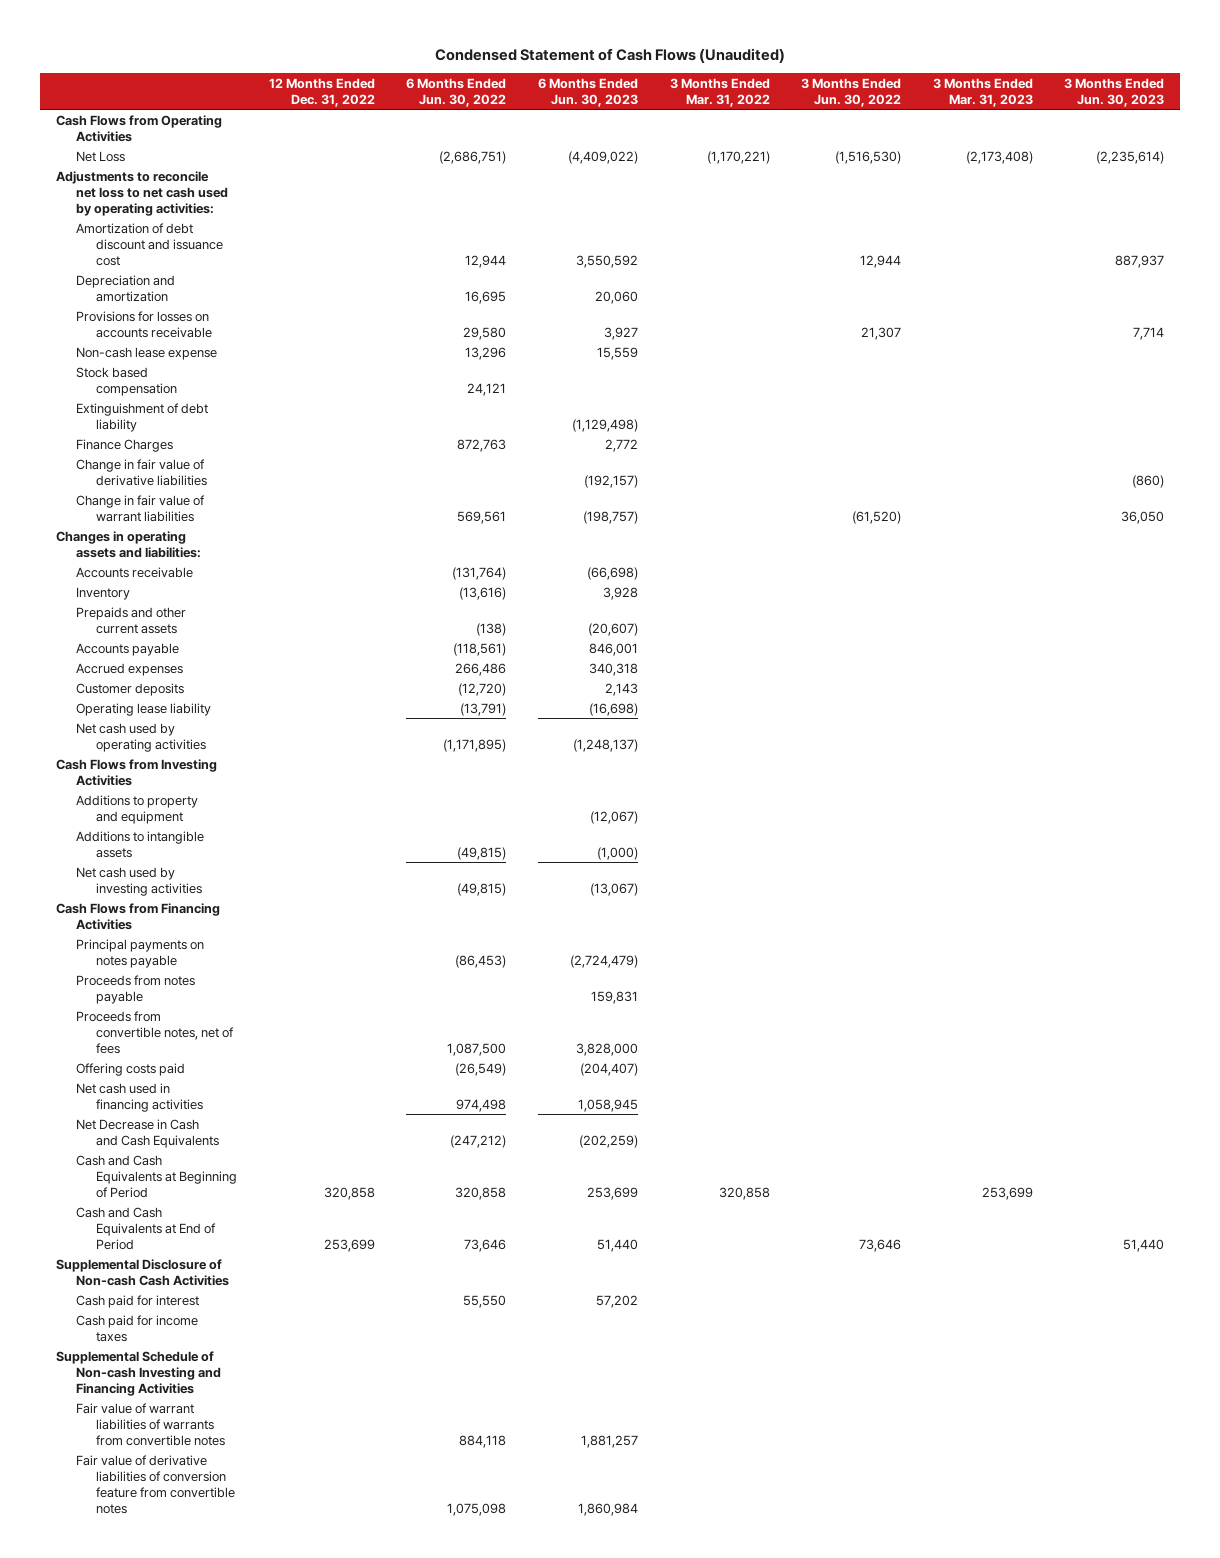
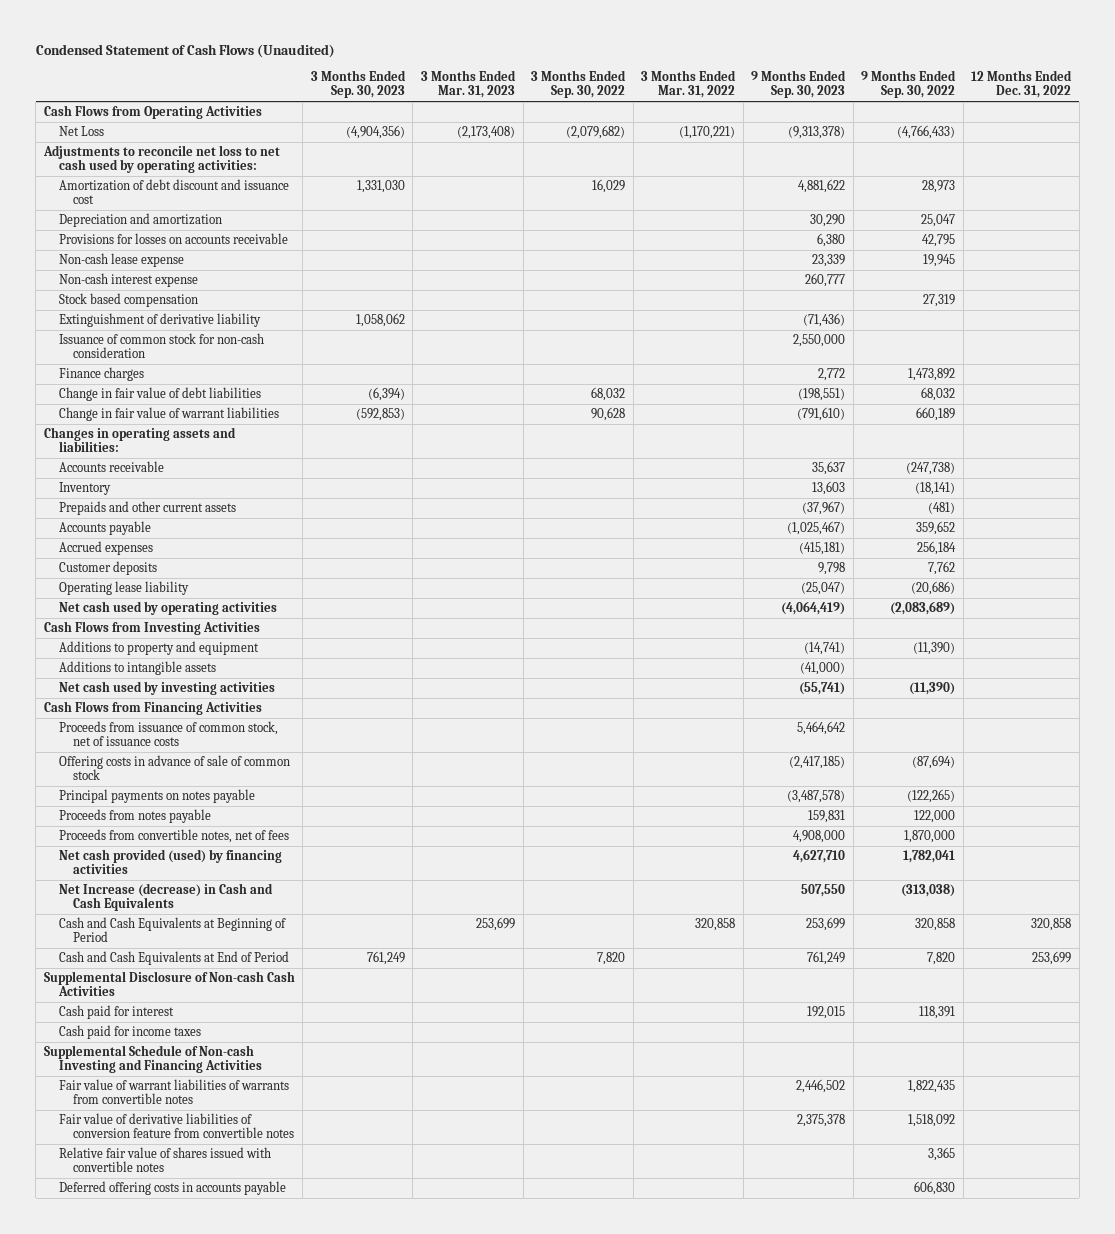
[406,78,507,108] 6 Months Ended Jun. 30, 2022 -> none
[537,78,638,108] 6 Months Ended Jun. 30, 2023 -> none
[801,78,902,108] 3 Months Ended Jun. 30, 2022 -> none
[1064,78,1165,108] 3 Months Ended Jun. 30, 2023 -> none
none -> [310,70,406,99] 3 Months Ended Sep. 30, 2023
none -> [531,70,627,99] 3 Months Ended Sep. 30, 2022
none -> [751,70,847,99] 9 Months Ended Sep. 30, 2023
none -> [861,70,957,99] 9 Months Ended Sep. 30, 2022
none -> [58,273,198,288] Non-cash interest expense
[76,402,209,432] Extinguishment of debt liability -> [58,313,261,328] Extinguishment of derivative liability
none -> [58,333,264,359] Issuance of common stock for non-cash consideration
[76,438,174,452] Finance Charges -> [58,367,144,382] Finance charges
[76,458,208,486] Change in fair value of derivative liabilities -> [58,387,261,402] Change in fair value of debt liabilities
none -> [58,721,278,747] Proceeds from issuance of common stock, net of issuance costs
none -> [58,755,290,781] Offering costs in advance of sale of common stock
[76,1062,186,1076] Offering costs paid -> none
[76,1082,204,1112] Net cash used in financing activities -> [58,849,282,875] Net cash provided (used) by financing activities
[76,1118,220,1148] Net Decrease in Cash and Cash Equivalents -> [58,883,273,912] Net Increase (decrease) in Cash and Cash Equivalents
none -> [58,1147,271,1173] Relative fair value of shares issued with convertible notes
none -> [58,1181,286,1196] Deferred offering costs in accounts payable

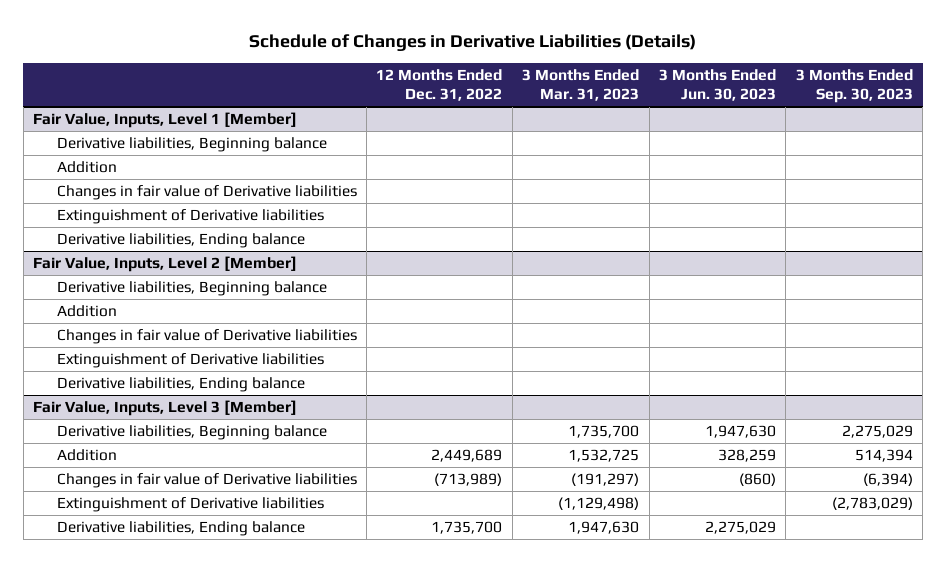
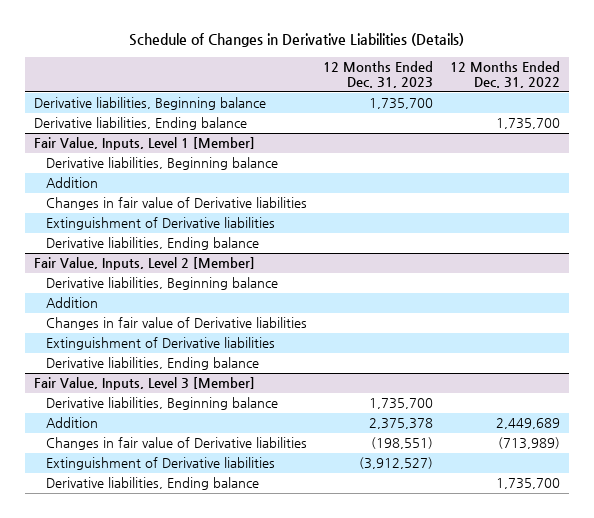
[522,69,640,101] 3 Months Ended Mar. 31, 2023 -> none
[658,69,776,101] 3 Months Ended Jun. 30, 2023 -> none
[795,69,913,103] 3 Months Ended Sep. 30, 2023 -> none
none -> [323,61,434,89] 12 Months Ended Dec. 31, 2023
none -> [33,97,266,111] Derivative liabilities, Beginning balance
none -> [33,117,247,131] Derivative liabilities, Ending balance

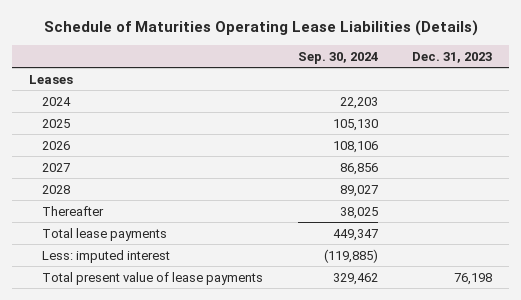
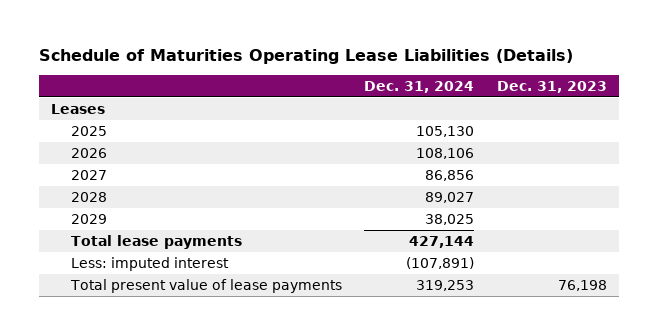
[297,51,378,64] Sep. 30, 2024 -> none
none -> [364,80,475,93] Dec. 31, 2024
[42,96,72,106] 2024 -> none
[42,205,105,216] Thereafter -> [70,214,107,225] 2029

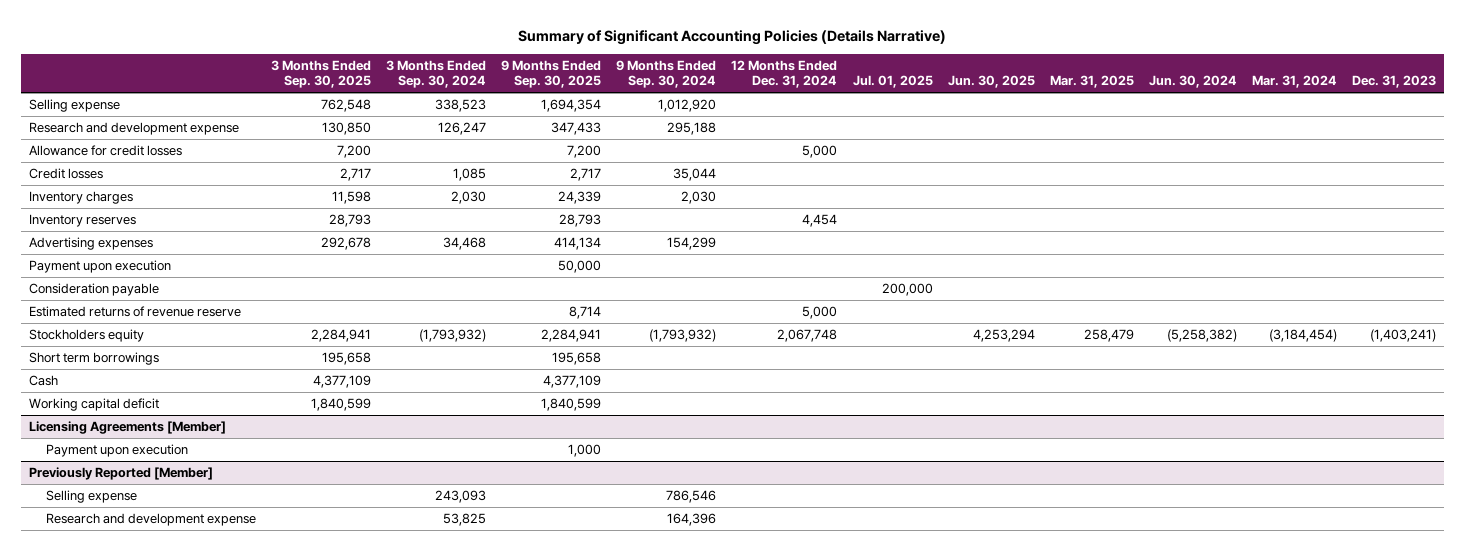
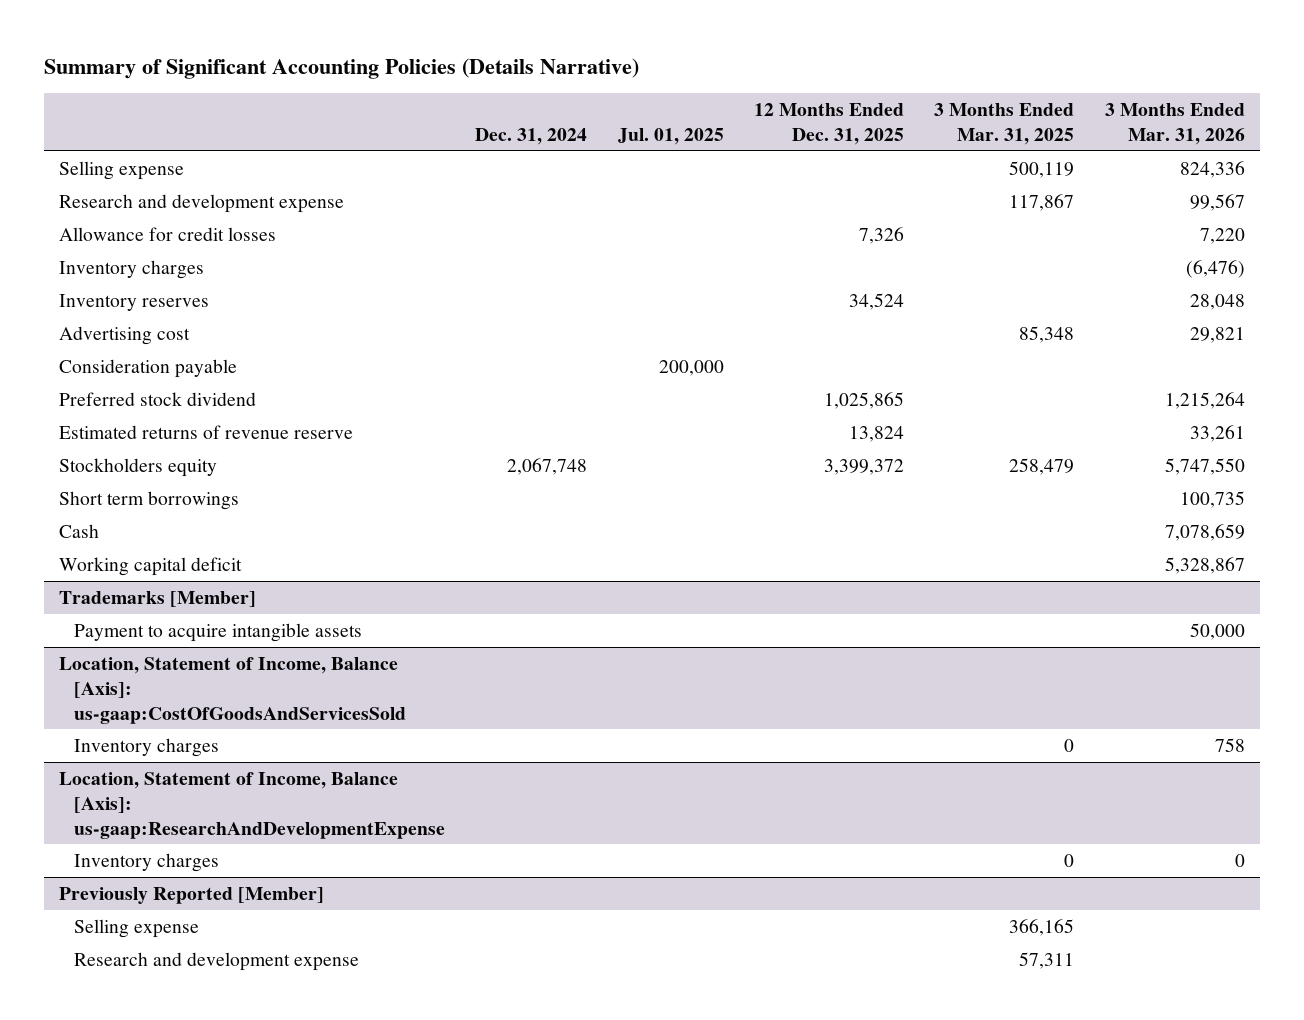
[271,59,372,88] 3 Months Ended Sep. 30, 2025 -> none
[386,59,487,88] 3 Months Ended Sep. 30, 2024 -> none
[501,59,602,88] 9 Months Ended Sep. 30, 2025 -> none
[616,59,717,88] 9 Months Ended Sep. 30, 2024 -> none
[731,59,838,88] 12 Months Ended Dec. 31, 2024 -> none
[947,74,1035,88] Jun. 30, 2025 -> none
[1049,74,1134,88] Mar. 31, 2025 -> none
[1148,74,1237,88] Jun. 30, 2024 -> none
[1251,74,1337,88] Mar. 31, 2024 -> none
[1352,74,1437,88] Dec. 31, 2023 -> none
none -> [475,127,588,145] Dec. 31, 2024
none -> [754,102,905,145] 12 Months Ended Dec. 31, 2025
none -> [934,102,1075,145] 3 Months Ended Mar. 31, 2025
none -> [1104,102,1245,145] 3 Months Ended Mar. 31, 2026
[28,168,103,180] Credit losses -> none
[28,260,171,274] Payment upon execution -> none
[28,237,153,251] Advertising expenses -> [59,325,191,345] Advertising cost
none -> [59,391,257,406] Preferred stock dividend
[28,421,226,435] Licensing Agreements [Member] -> none
[46,444,189,458] Payment upon execution -> none
none -> [59,590,257,607] Trademarks [Member]
none -> [74,622,363,642] Payment to acquire intangible assets
none -> [59,656,407,724] Location, Statement of Income, Balance [Axis]: us-gaap:CostOfGoodsAndServicesSold
none -> [74,737,220,757] Inventory charges
none -> [59,771,446,839] Location, Statement of Income, Balance [Axis]: us-gaap:ResearchAndDevelopmentExpense
none -> [74,852,220,872] Inventory charges

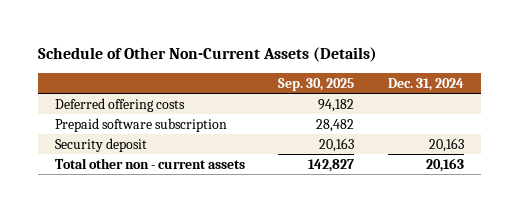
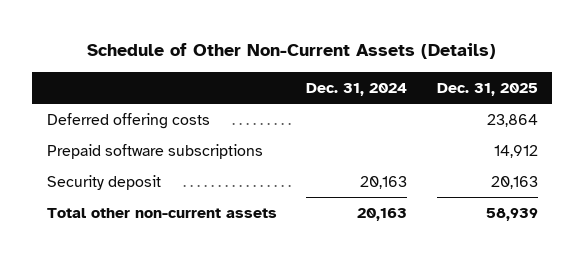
[278,78,355,92] Sep. 30, 2025 -> none
none -> [436,82,538,96] Dec. 31, 2025
[54,117,227,132] Prepaid software subscription -> [46,144,263,160] Prepaid software subscriptions
[54,157,245,169] Total other non - current assets -> [46,208,277,219] Total other non-current assets

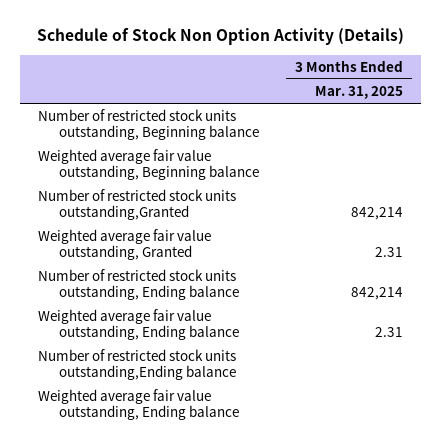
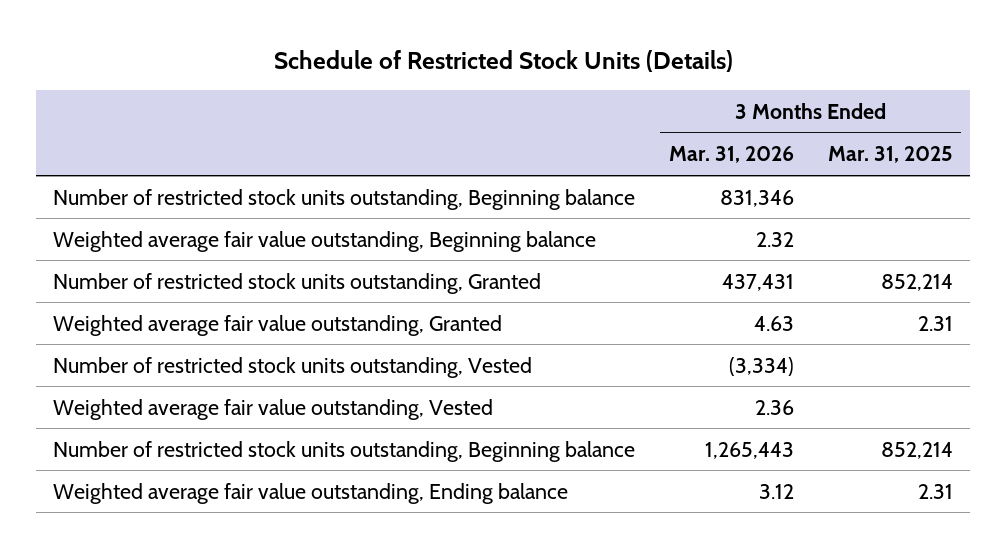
[36,28,404,46] Schedule of Stock Non Option Activity (Details) -> [273,50,733,73] Schedule of Restricted Stock Units (Details)
none -> [668,146,794,164] Mar. 31, 2026
[38,189,237,221] Number of restricted stock units outstanding,Granted -> [52,272,541,294] Number of restricted stock units outstanding, Granted
[350,207,403,221] 842,214 -> [880,273,953,291] 852,214
none -> [52,356,532,378] Number of restricted stock units outstanding, Vested
none -> [52,398,493,420] Weighted average fair value outstanding, Vested
[38,269,239,301] Number of restricted stock units outstanding, Ending balance -> [52,440,635,462] Number of restricted stock units outstanding, Beginning balance
[350,287,403,301] 842,214 -> [880,441,953,459] 852,214
[38,349,237,381] Number of restricted stock units outstanding,Ending balance -> none
[38,389,239,421] Weighted average fair value outstanding, Ending balance -> none

